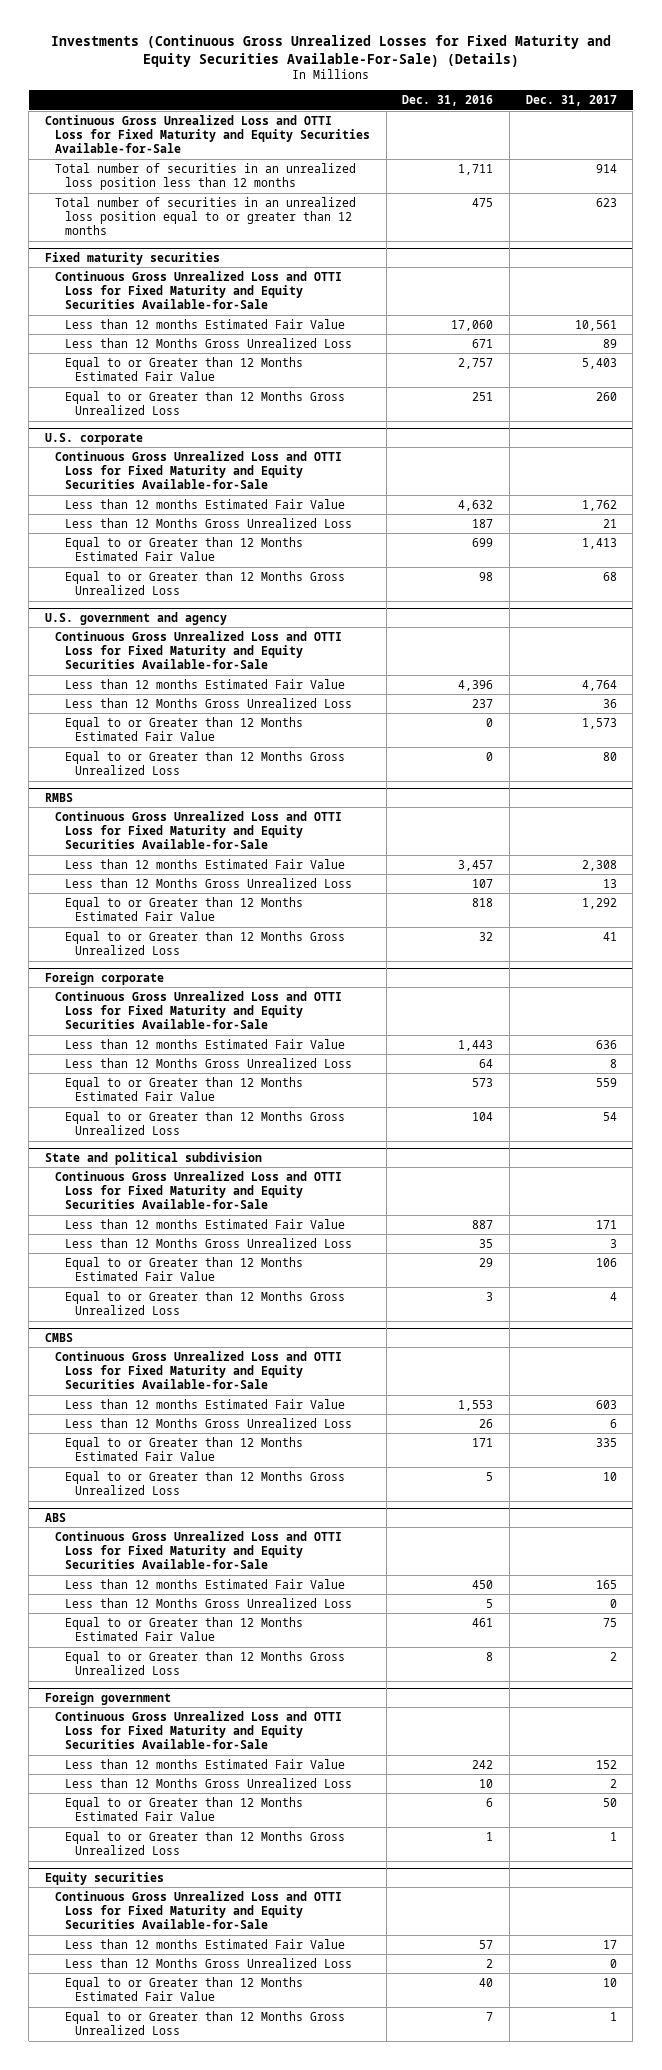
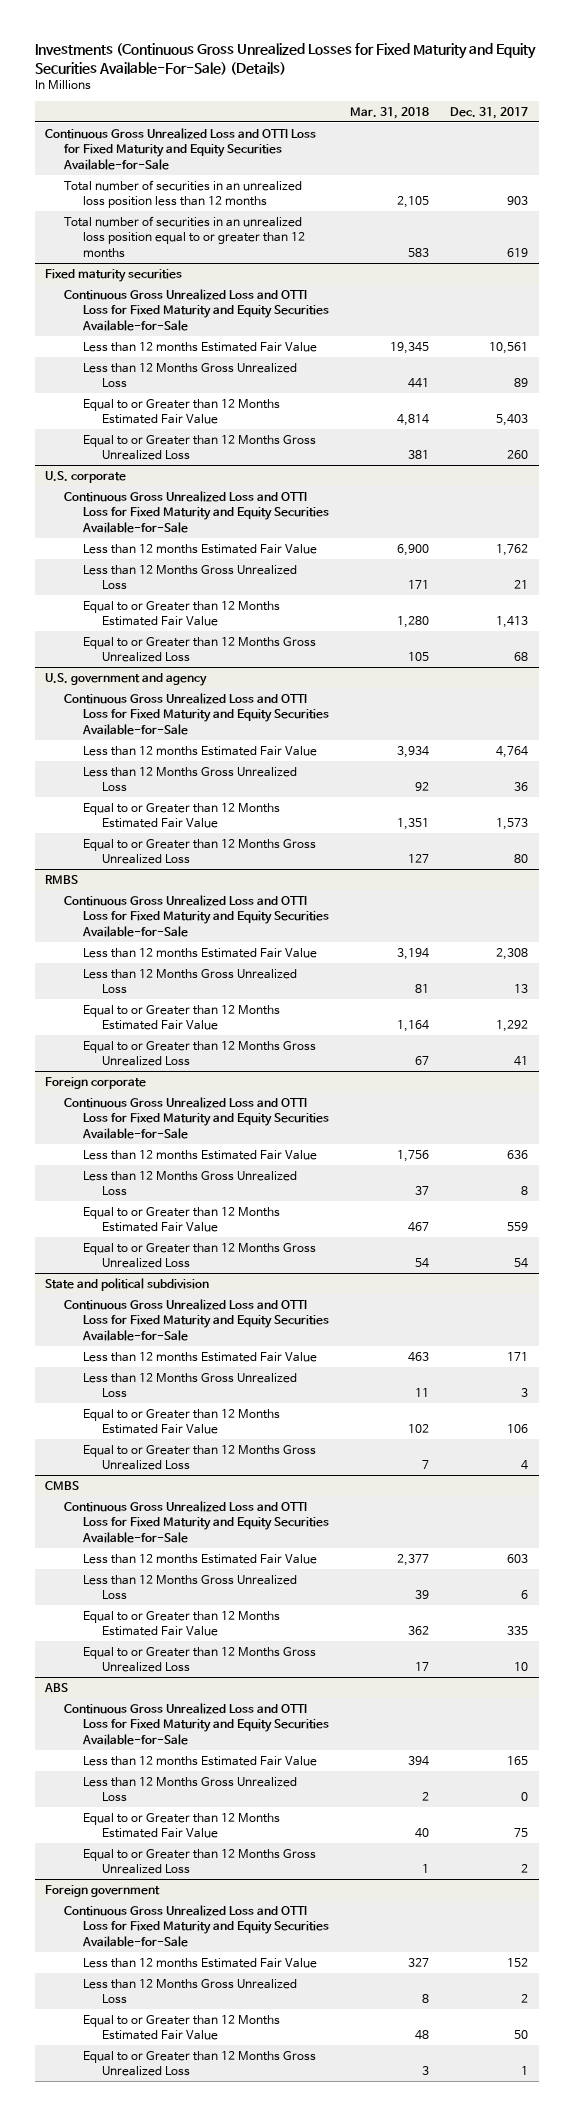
[402,95,494,107] Dec. 31, 2016 -> none
none -> [350,106,430,119] Mar. 31, 2018
[595,163,617,173] 914 -> [507,196,529,206] 903
[595,197,617,207] 623 -> [507,247,529,257] 619
[45,1871,165,1885] Equity securities -> none
[55,1890,343,1930] Continuous Gross Unrealized Loss and OTTI Loss for Fixed Maturity and Equity Securities Available-for-Sale -> none
[65,1938,346,1949] Less than 12 months Estimated Fair Value -> none
[65,1957,353,1968] Less than 12 Months Gross Unrealized Loss -> none
[65,1976,304,2002] Equal to or Greater than 12 Months Estimated Fair Value -> none
[65,2010,346,2036] Equal to or Greater than 12 Months Gross Unrealized Loss -> none

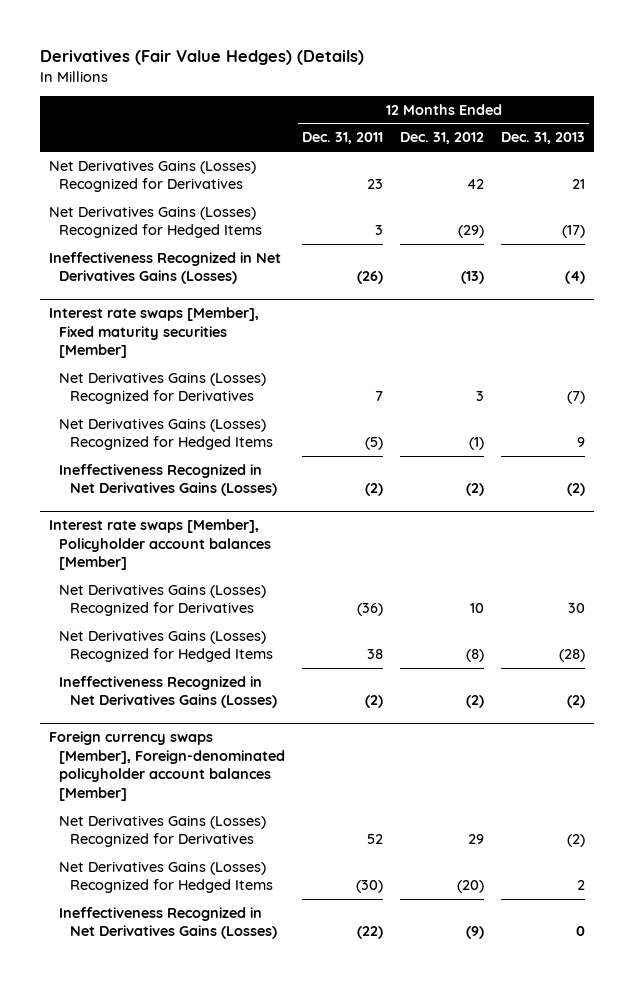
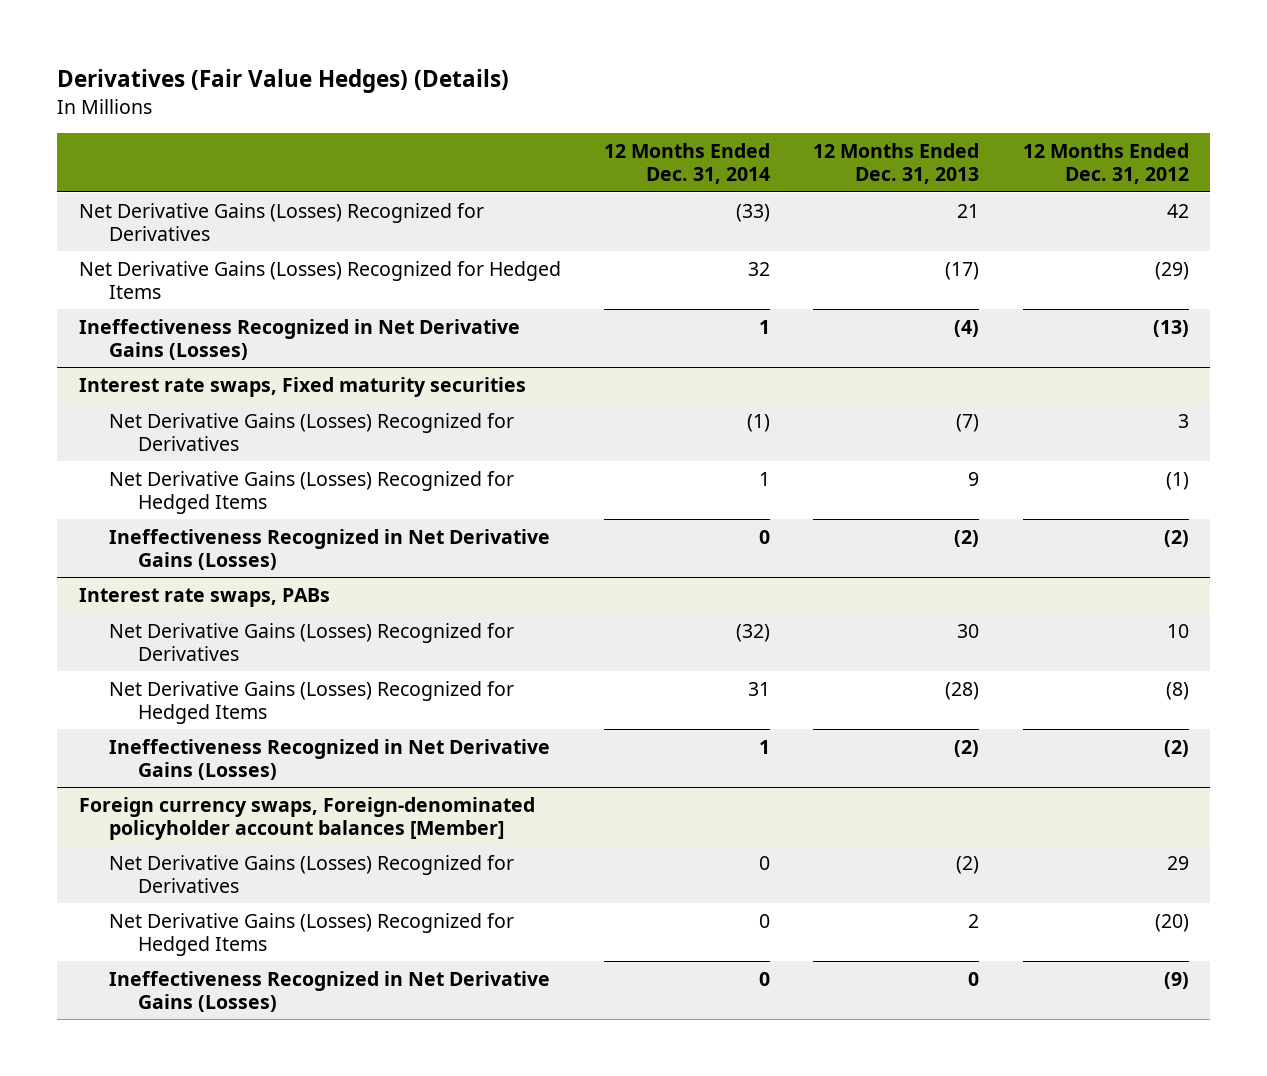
[302,132,384,145] Dec. 31, 2011 -> none
none -> [603,143,770,184] 12 Months Ended Dec. 31, 2014
[48,519,272,571] Interest rate swaps [Member], Policyholder account balances [Member] -> none
[48,159,256,193] Net Derivatives Gains (Losses) Recognized for Derivatives -> [78,202,484,241] Net Derivative Gains (Losses) Recognized for Derivatives
[48,205,263,239] Net Derivatives Gains (Losses) Recognized for Hedged Items -> [78,260,561,299] Net Derivative Gains (Losses) Recognized for Hedged Items
[48,251,281,285] Ineffectiveness Recognized in Net Derivatives Gains (Losses) -> [78,318,520,360] Ineffectiveness Recognized in Net Derivative Gains (Losses)
[48,307,259,359] Interest rate swaps [Member], Fixed maturity securities [Member] -> [78,376,526,397] Interest rate swaps, Fixed maturity securities
[59,371,267,405] Net Derivatives Gains (Losses) Recognized for Derivatives -> [108,412,514,451] Net Derivative Gains (Losses) Recognized for Derivatives
[59,417,273,451] Net Derivatives Gains (Losses) Recognized for Hedged Items -> [108,470,514,514] Net Derivative Gains (Losses) Recognized for Hedged Items
[59,463,277,497] Ineffectiveness Recognized in Net Derivatives Gains (Losses) -> [108,528,550,570] Ineffectiveness Recognized in Net Derivative Gains (Losses)
none -> [78,587,330,607] Interest rate swaps, PABs
[59,583,267,617] Net Derivatives Gains (Losses) Recognized for Derivatives -> [108,622,514,661] Net Derivative Gains (Losses) Recognized for Derivatives
[59,629,273,663] Net Derivatives Gains (Losses) Recognized for Hedged Items -> [108,680,514,724] Net Derivative Gains (Losses) Recognized for Hedged Items
[59,675,277,709] Ineffectiveness Recognized in Net Derivatives Gains (Losses) -> [108,738,550,780] Ineffectiveness Recognized in Net Derivative Gains (Losses)
[48,731,286,801] Foreign currency swaps [Member], Foreign-denominated policyholder account balances [Member] -> [78,796,535,840] Foreign currency swaps, Foreign-denominated policyholder account balances [Member]
[59,814,267,848] Net Derivatives Gains (Losses) Recognized for Derivatives -> [108,854,514,893] Net Derivative Gains (Losses) Recognized for Derivatives
[59,860,273,894] Net Derivatives Gains (Losses) Recognized for Hedged Items -> [108,912,514,956] Net Derivative Gains (Losses) Recognized for Hedged Items
[59,906,277,940] Ineffectiveness Recognized in Net Derivatives Gains (Losses) -> [108,970,550,1012] Ineffectiveness Recognized in Net Derivative Gains (Losses)

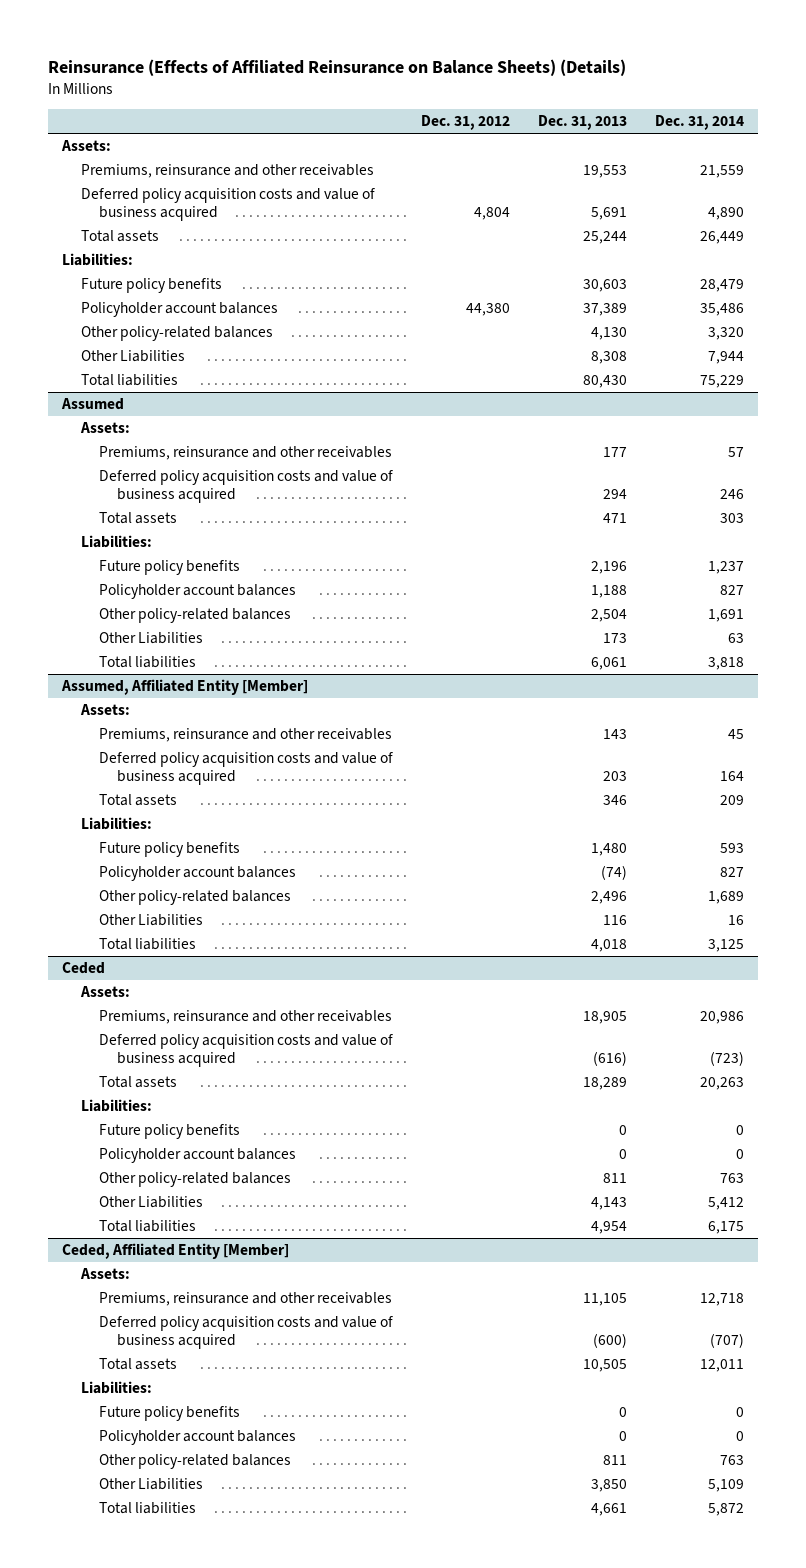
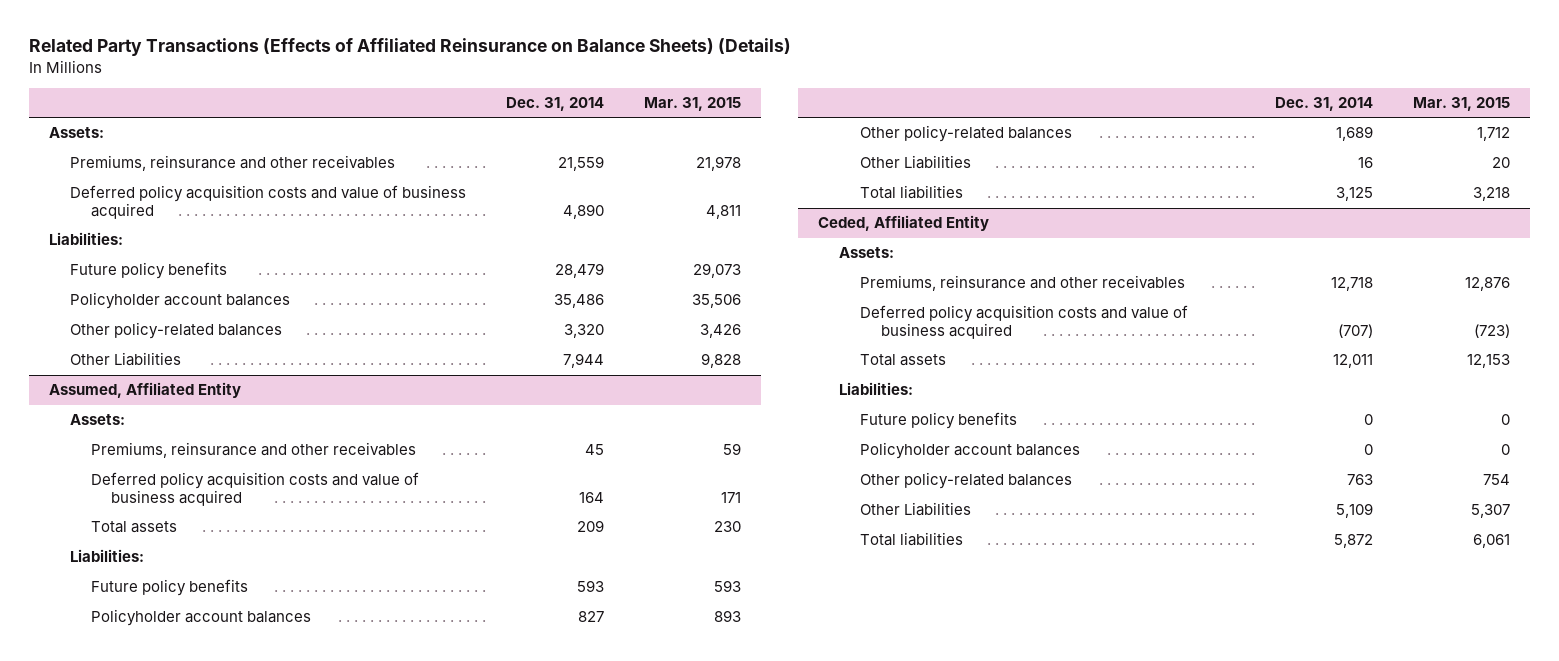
[48,58,627,76] Reinsurance (Effects of Affiliated Reinsurance on Balance Sheets) (Details) -> [29,38,792,57] Related Party Transactions (Effects of Affiliated Reinsurance on Balance Sheets) (Details)
[420,115,510,131] Dec. 31, 2012 -> none
[537,115,627,131] Dec. 31, 2013 -> none
none -> [643,97,741,112] Mar. 31, 2015
[80,230,159,243] Total assets -> none
[80,374,178,387] Total liabilities -> none
[61,398,125,411] Assumed -> none
[79,422,130,434] Assets: -> none
[99,446,393,461] Premiums, reinsurance and other receivables -> none
[99,470,394,504] Deferred policy acquisition costs and value of business acquired -> none
[99,512,178,525] Total assets -> none
[80,535,152,549] Liabilities: -> none
[99,560,241,576] Future policy benefits -> none
[99,584,297,600] Policyholder account balances -> none
[99,608,292,624] Other policy-related balances -> none
[99,632,204,645] Other Liabilities -> none
[99,656,197,669] Total liabilities -> none
[61,679,309,696] Assumed, Affiliated Entity [Member] -> [49,382,242,399] Assumed, Affiliated Entity
[62,962,106,975] Ceded -> none
[79,986,130,998] Assets: -> none
[99,1010,393,1025] Premiums, reinsurance and other receivables -> none
[99,1034,394,1068] Deferred policy acquisition costs and value of business acquired -> none
[99,1076,178,1089] Total assets -> none
[80,1099,152,1113] Liabilities: -> none
[99,1124,241,1140] Future policy benefits -> none
[99,1148,297,1164] Policyholder account balances -> none
[99,1172,292,1188] Other policy-related balances -> none
[99,1196,204,1209] Other Liabilities -> none
[99,1220,197,1233] Total liabilities -> none
[62,1243,290,1260] Ceded, Affiliated Entity [Member] -> [818,215,990,232] Ceded, Affiliated Entity

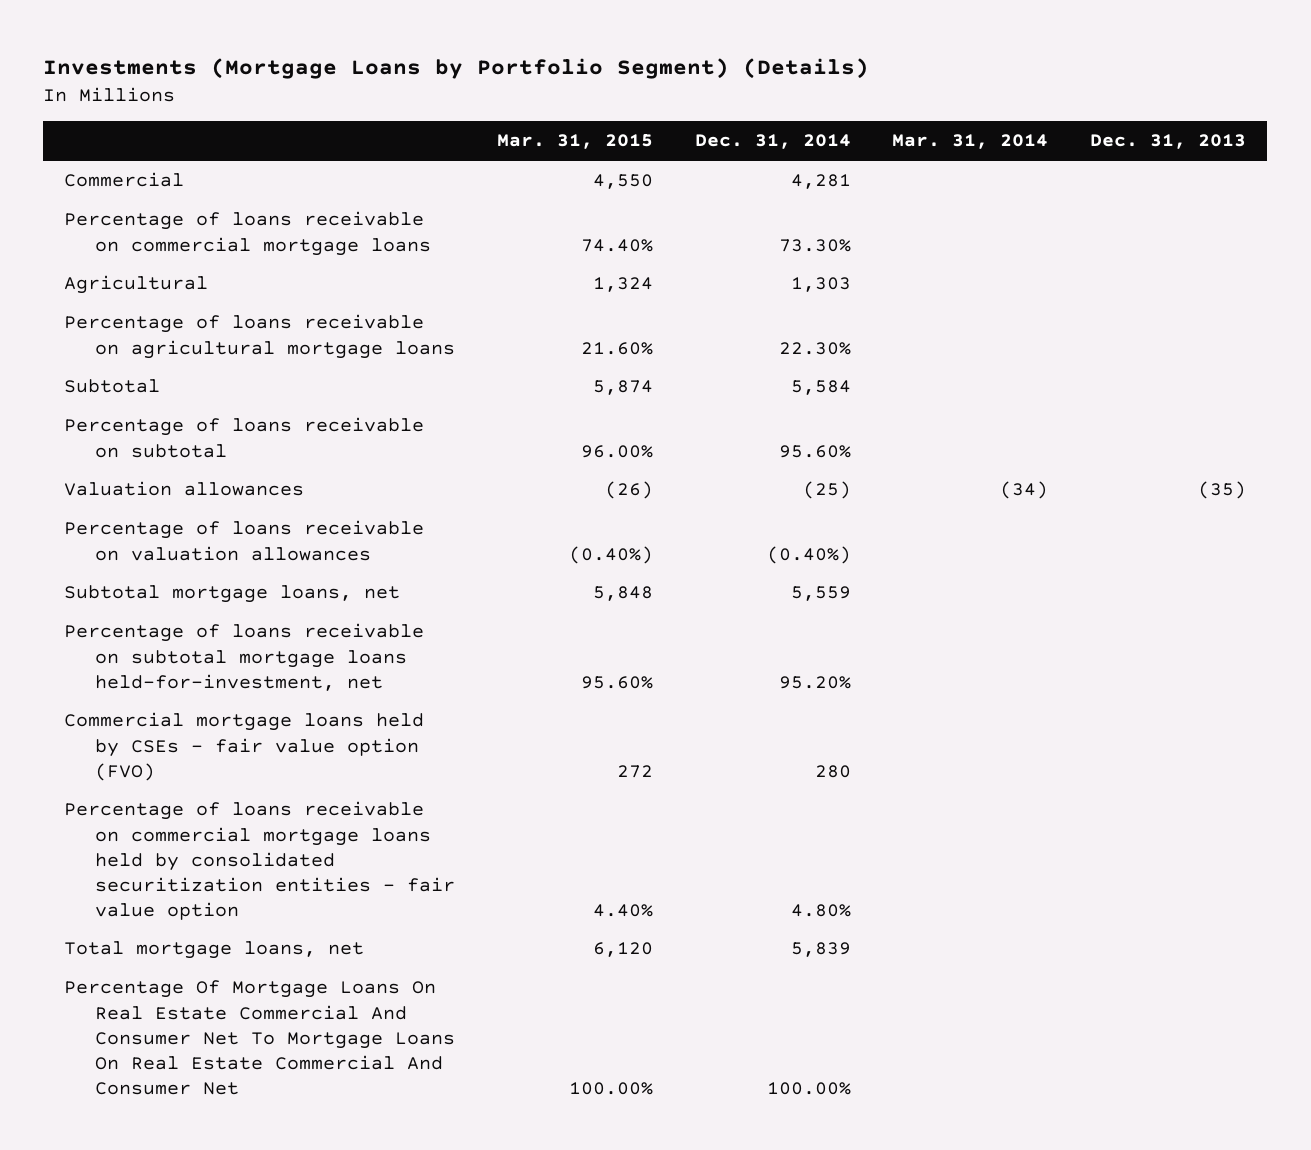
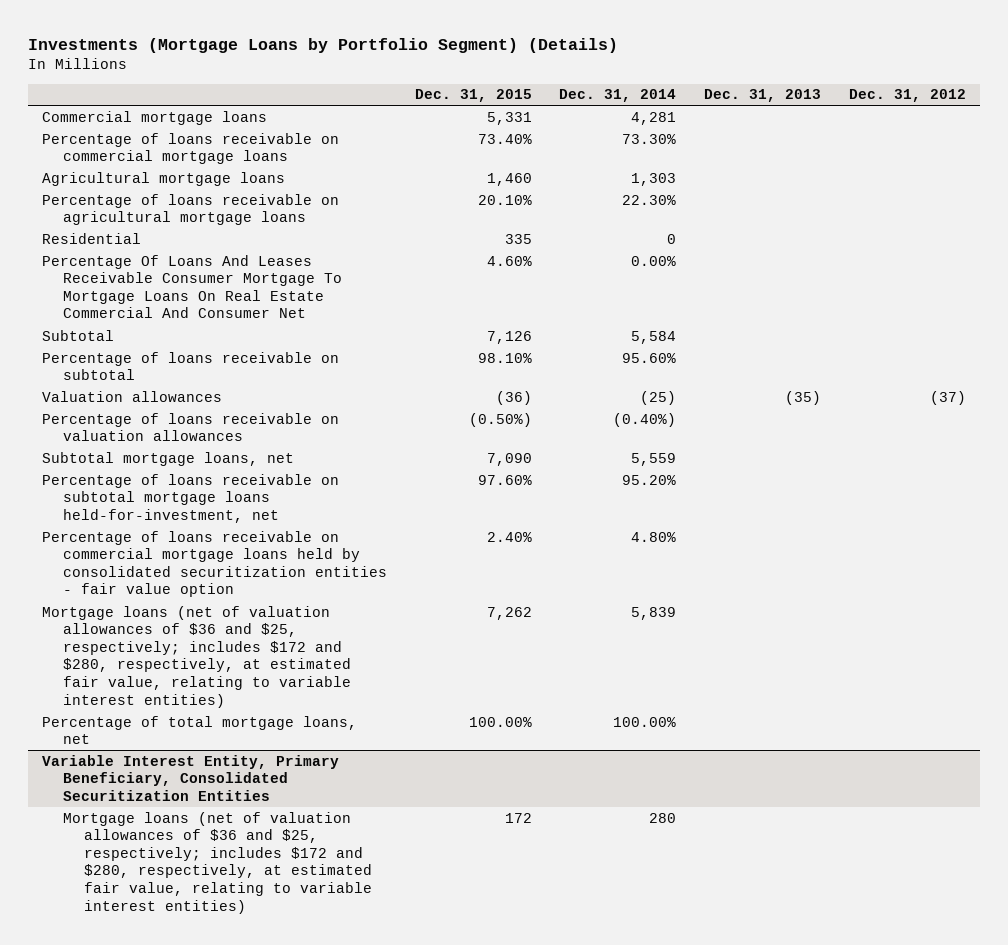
[496,134,653,150] Mar. 31, 2015 -> none
[892,134,1049,150] Mar. 31, 2014 -> none
none -> [414,89,532,103] Dec. 31, 2015
none -> [848,89,966,103] Dec. 31, 2012
[64,172,185,188] Commercial -> [41,110,267,125] Commercial mortgage loans
[64,275,209,295] Agricultural -> [41,171,285,186] Agricultural mortgage loans
none -> [41,232,141,244] Residential
none -> [41,254,343,319] Percentage Of Loans And Leases Receivable Consumer Mortgage To Mortgage Loans On Real Estate Commercial And Consumer Net
[64,712,425,781] Commercial mortgage loans held by CSEs - fair value option (FVO) -> none
[64,980,455,1095] Percentage Of Mortgage Loans On Real Estate Commercial And Consumer Net To Mortgage Loans On Real Estate Commercial And Consumer Net -> none
[64,941,365,960] Total mortgage loans, net -> [41,605,352,708] Mortgage loans (net of valuation allowances of $36 and $25, respectively; includes $172 and $280, respectively, at estimated fair value, relating to variable interest entities)
none -> [41,715,357,745] Percentage of total mortgage loans, net
none -> [41,754,339,801] Variable Interest Entity, Primary Beneficiary, Consolidated Securitization Entities
none -> [63,811,373,914] Mortgage loans (net of valuation allowances of $36 and $25, respectively; includes $172 and $280, respectively, at estimated fair value, relating to variable interest entities)

